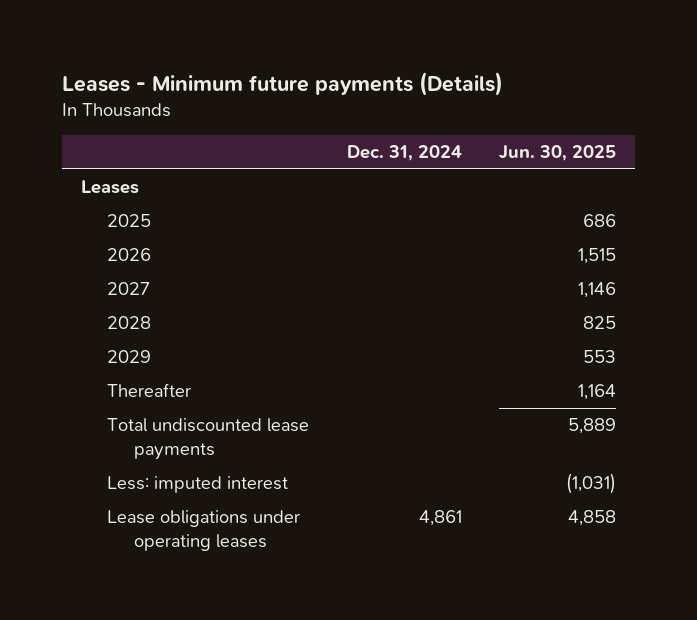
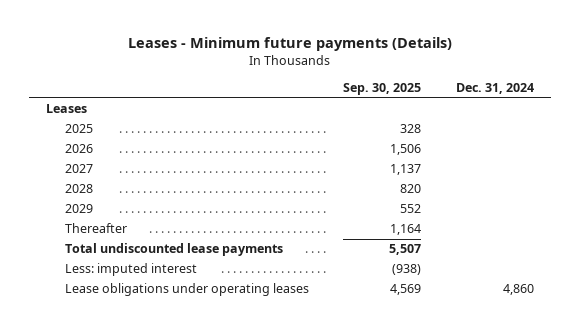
[499,145,617,162] Jun. 30, 2025 -> none
none -> [343,83,422,96] Sep. 30, 2025
[418,510,462,527] 4,861 -> [502,284,534,296] 4,860

